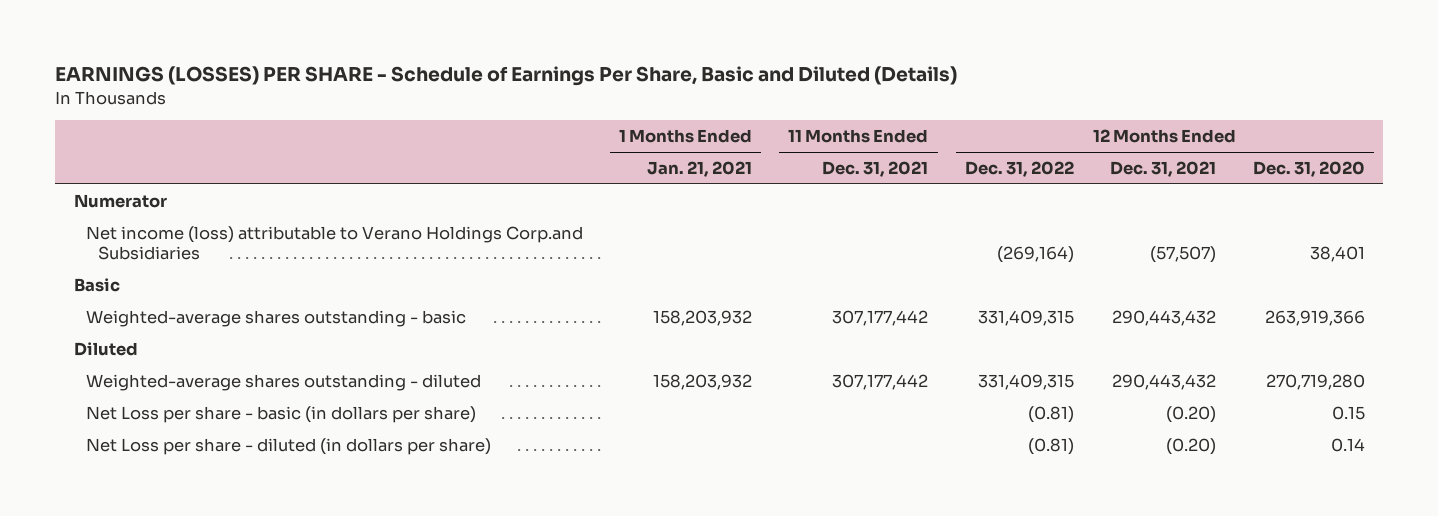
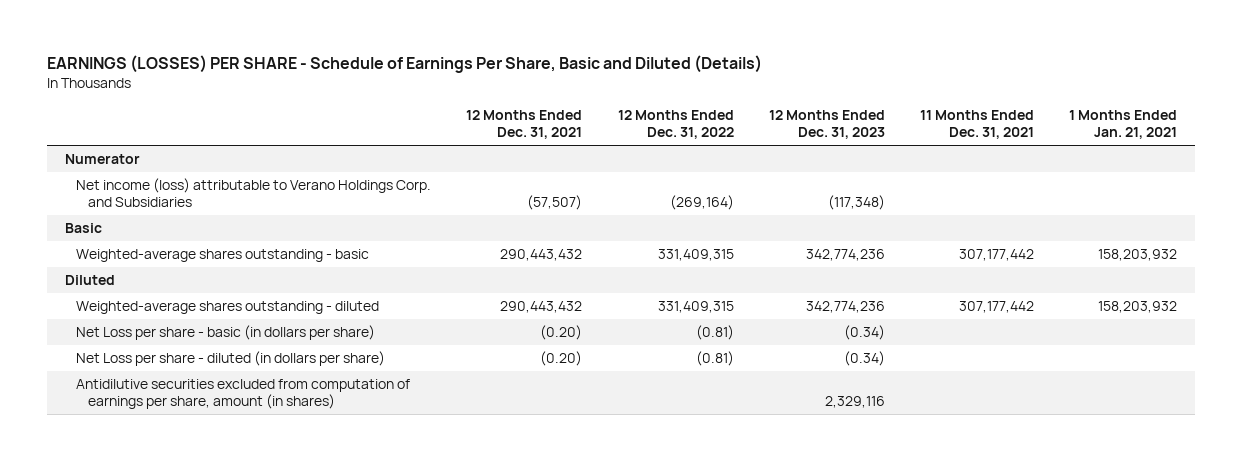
[1252,161,1365,178] Dec. 31, 2020 -> none
none -> [768,110,885,140] 12 Months Ended Dec. 31, 2023
[85,225,583,261] Net income (loss) attributable to Verano Holdings Corp.and Subsidiaries -> [76,178,432,208] Net income (loss) attributable to Verano Holdings Corp. and Subsidiaries
none -> [76,379,411,410] Antidilutive securities excluded from computation of earnings per share, amount (in shares)

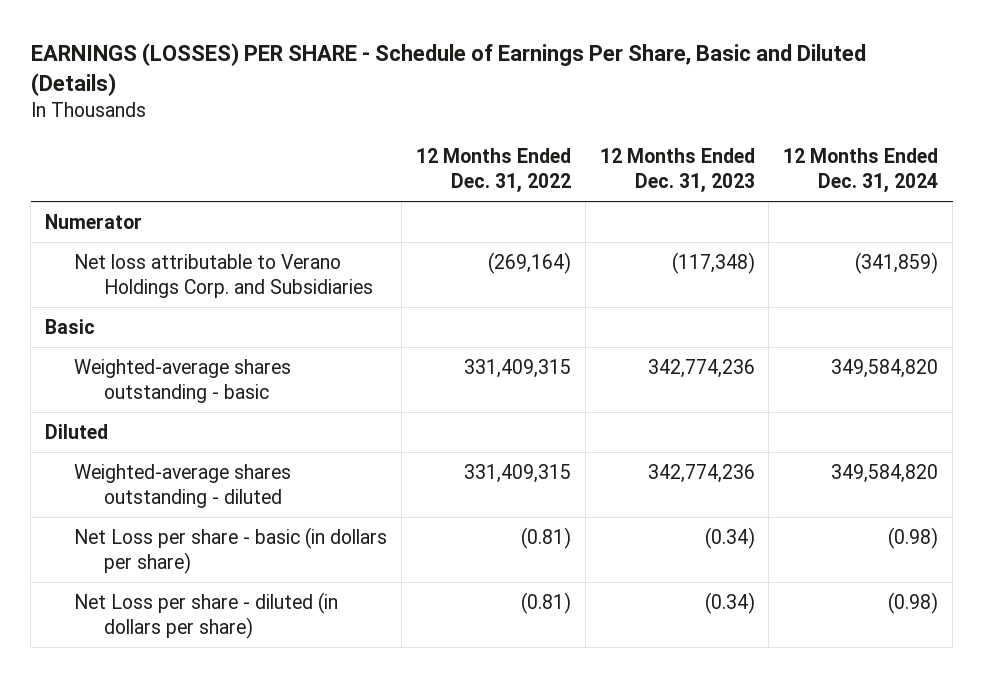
[466,110,583,140] 12 Months Ended Dec. 31, 2021 -> none
[920,110,1035,140] 11 Months Ended Dec. 31, 2021 -> none
[1069,110,1178,140] 1 Months Ended Jan. 21, 2021 -> none
none -> [783,148,939,193] 12 Months Ended Dec. 31, 2024
[76,178,432,208] Net income (loss) attributable to Verano Holdings Corp. and Subsidiaries -> [74,253,373,298] Net loss attributable to Verano Holdings Corp. and Subsidiaries
[76,379,411,410] Antidilutive securities excluded from computation of earnings per share, amount (in shares) -> none

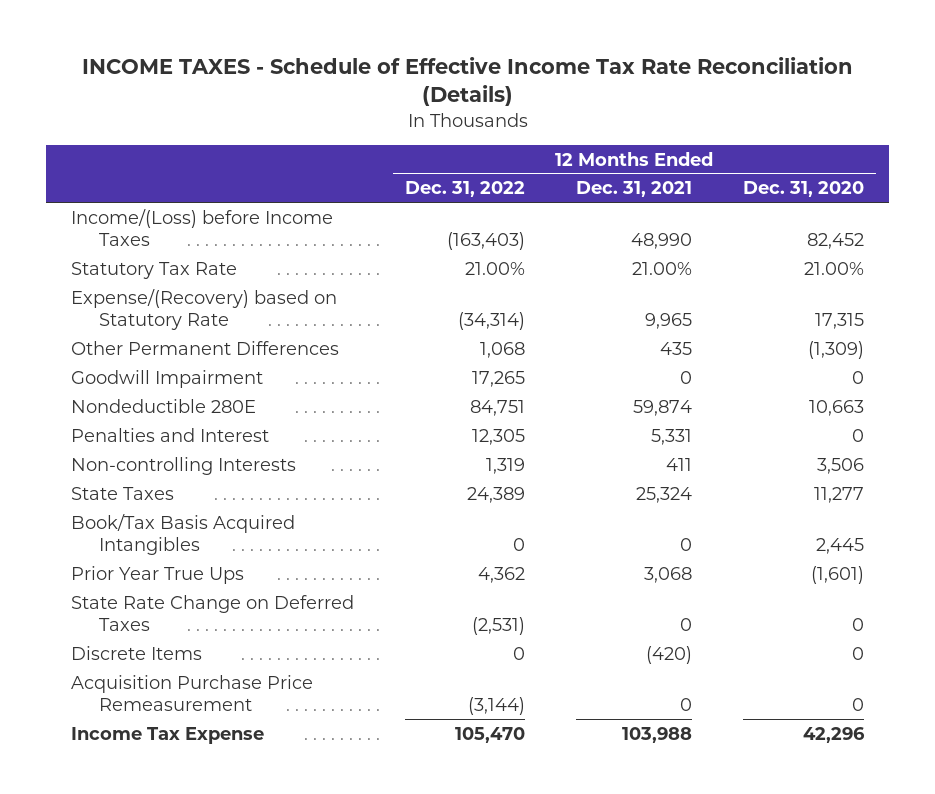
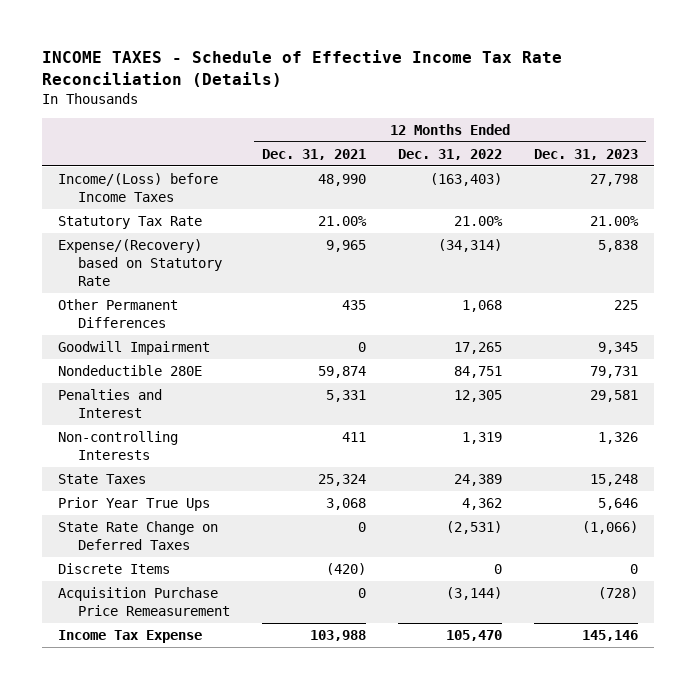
[742,181,864,198] Dec. 31, 2020 -> none
none -> [534,148,639,160] Dec. 31, 2023
[71,513,296,555] Book/Tax Basis Acquired Intangibles -> none

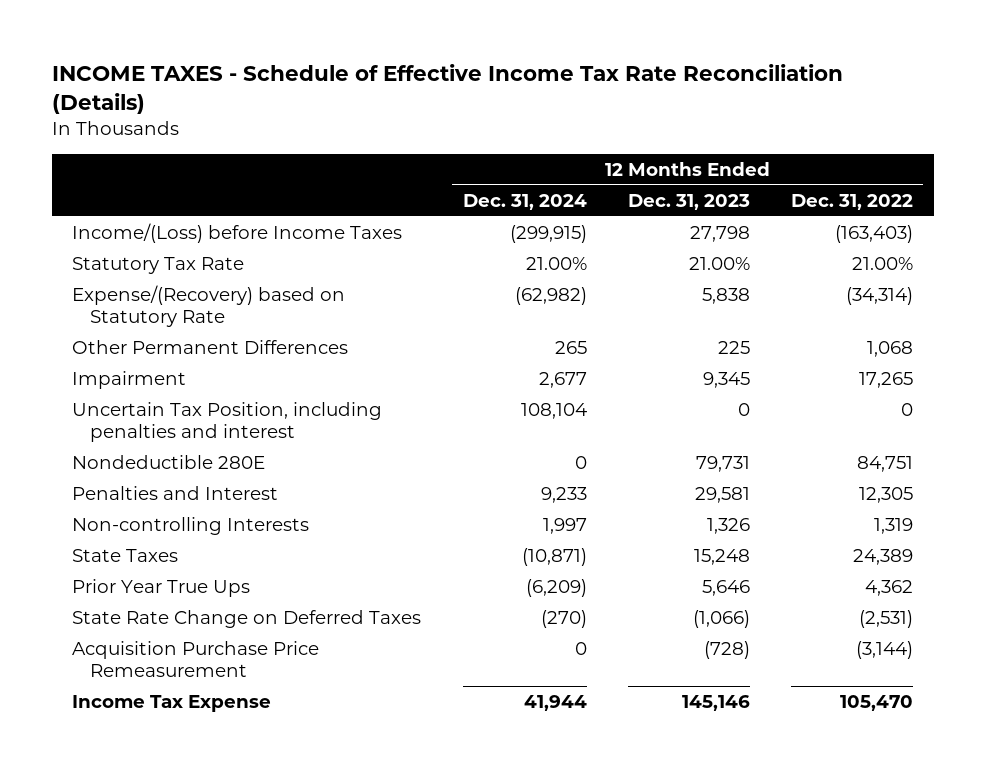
[261,148,366,160] Dec. 31, 2021 -> none
none -> [462,193,587,210] Dec. 31, 2024
[57,341,210,356] Goodwill Impairment -> [72,371,187,390] Impairment
none -> [72,402,383,442] Uncertain Tax Position, including penalties and interest
[57,563,170,575] Discrete Items -> none

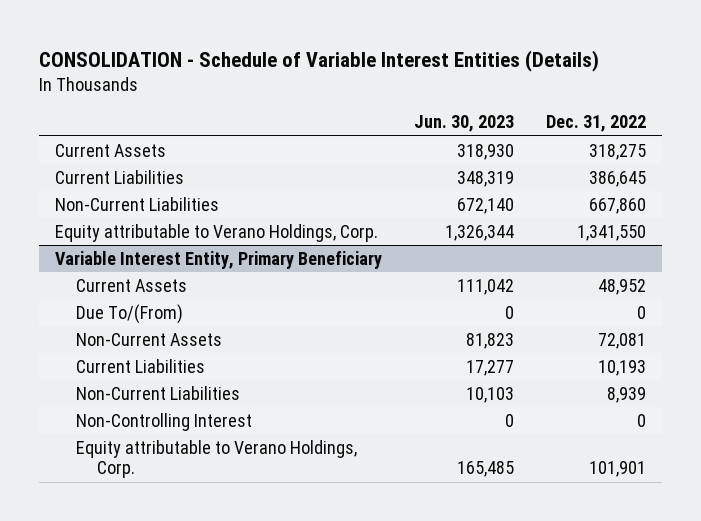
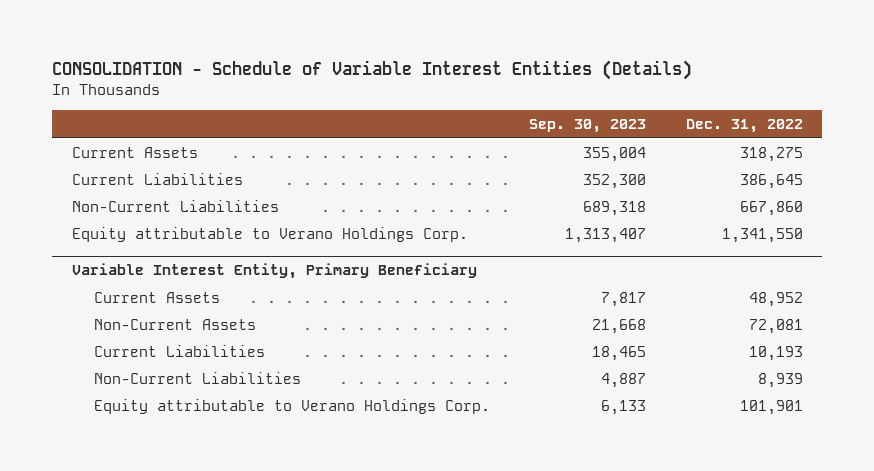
[414,115,515,133] Jun. 30, 2023 -> none
none -> [529,119,647,134] Sep. 30, 2023
[55,223,379,242] Equity attributable to Verano Holdings, Corp. -> [71,226,468,242] Equity attributable to Verano Holdings Corp.
[75,303,183,324] Due To/(From) -> none
[75,412,252,431] Non-Controlling Interest -> none
[75,439,357,479] Equity attributable to Verano Holdings, Corp. -> [94,398,491,414] Equity attributable to Verano Holdings Corp.

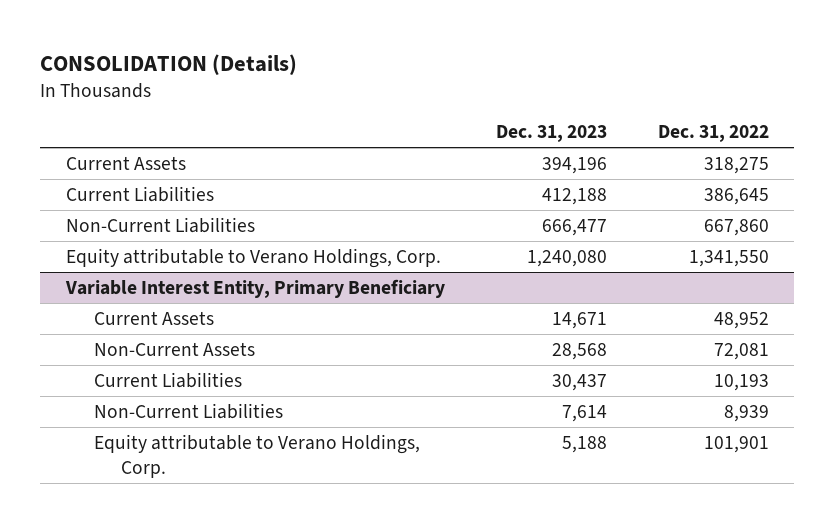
[52,60,693,81] CONSOLIDATION - Schedule of Variable Interest Entities (Details) -> [40,53,298,75] CONSOLIDATION (Details)
[529,119,647,134] Sep. 30, 2023 -> none
none -> [495,125,607,143] Dec. 31, 2023
[71,226,468,242] Equity attributable to Verano Holdings Corp. -> [65,248,441,269] Equity attributable to Verano Holdings, Corp.
[94,398,491,414] Equity attributable to Verano Holdings Corp. -> [93,434,420,479] Equity attributable to Verano Holdings, Corp.

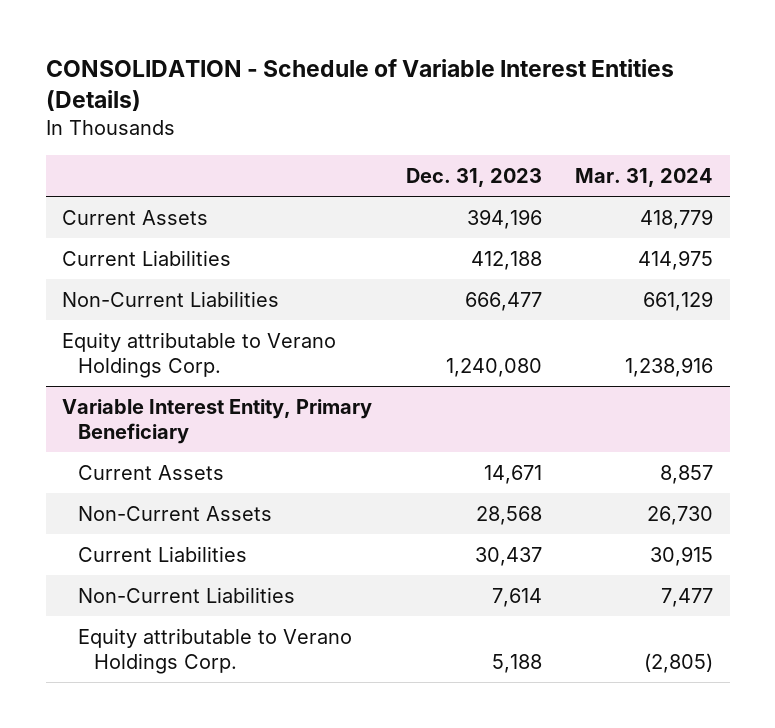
[40,53,298,75] CONSOLIDATION (Details) -> [45,58,674,112] CONSOLIDATION - Schedule of Variable Interest Entities (Details)
[657,125,769,143] Dec. 31, 2022 -> none
none -> [574,168,713,188] Mar. 31, 2024
[65,248,441,269] Equity attributable to Verano Holdings, Corp. -> [62,331,337,378] Equity attributable to Verano Holdings Corp.
[93,434,420,479] Equity attributable to Verano Holdings, Corp. -> [78,627,353,674] Equity attributable to Verano Holdings Corp.

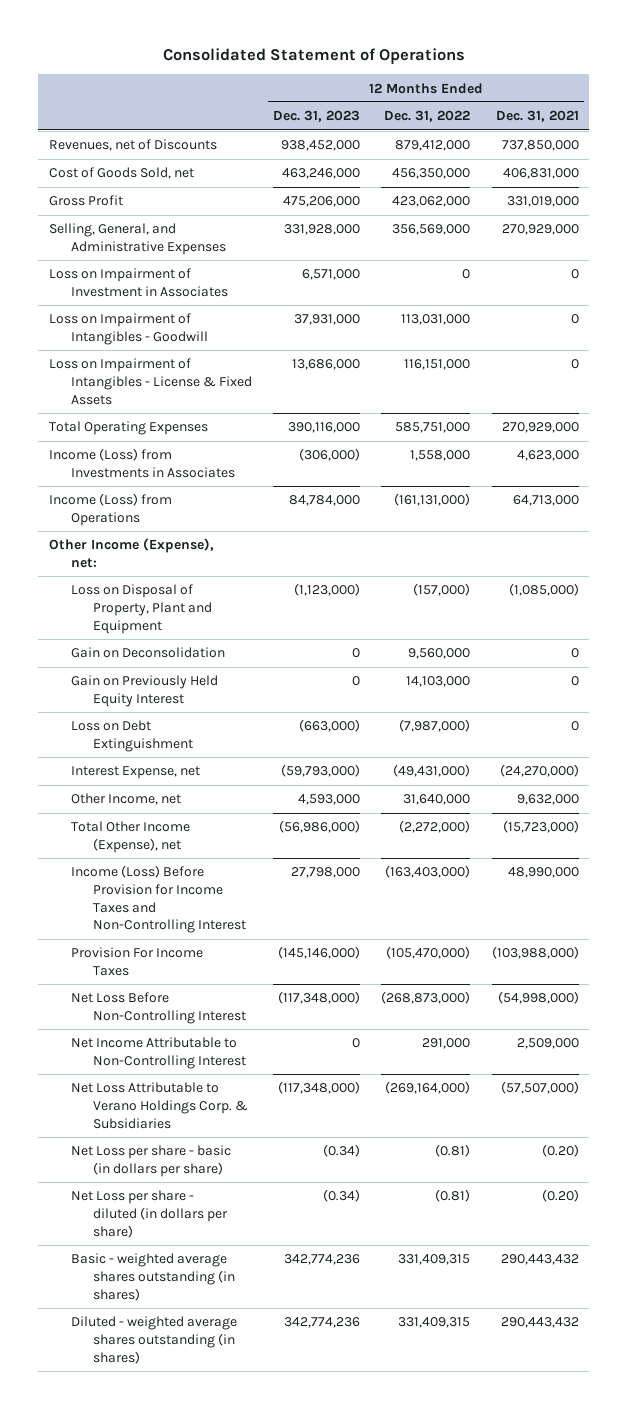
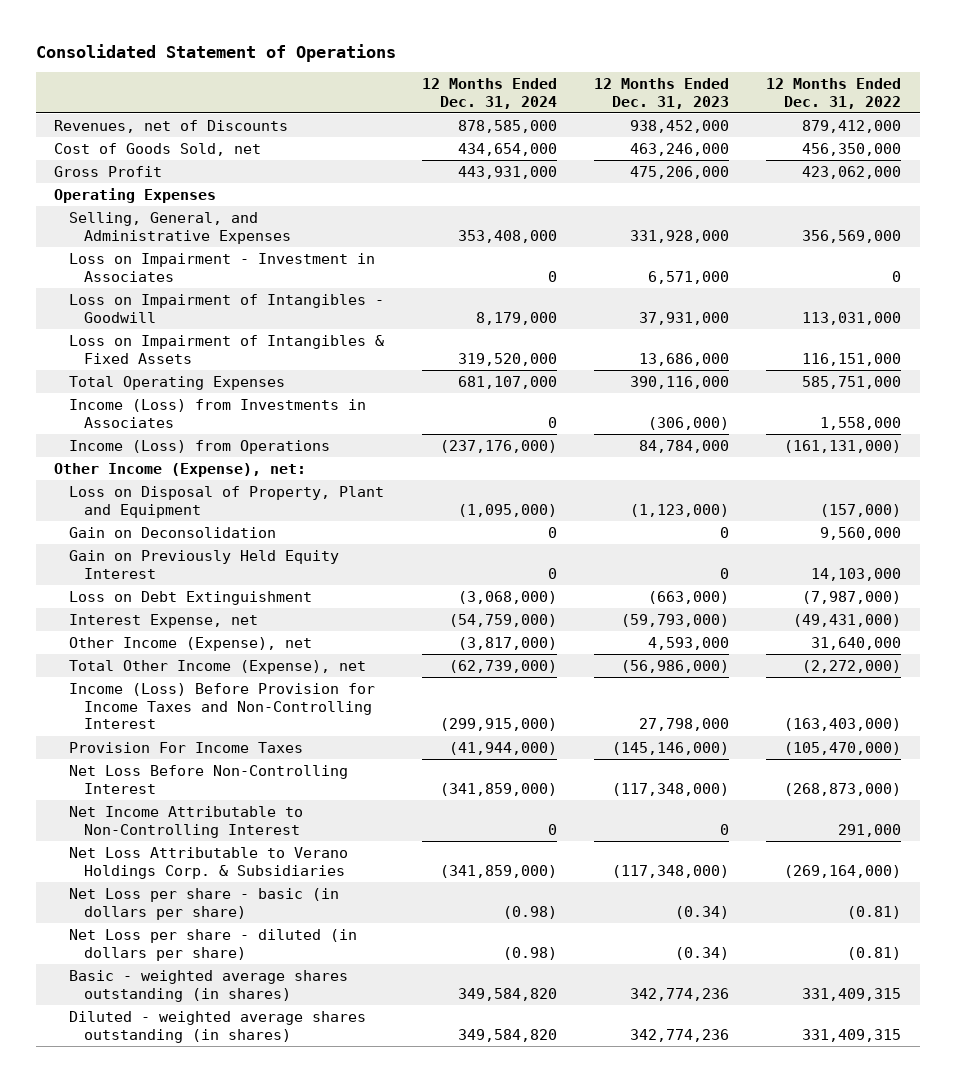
[495,110,579,123] Dec. 31, 2021 -> none
none -> [421,77,557,109] 12 Months Ended Dec. 31, 2024
none -> [54,187,217,203] Operating Expenses
[48,268,228,297] Loss on Impairment of Investment in Associates -> [69,252,376,282] Loss on Impairment - Investment in Associates
[48,358,252,405] Loss on Impairment of Intangibles - License & Fixed Assets -> [69,334,385,364] Loss on Impairment of Intangibles & Fixed Assets
[70,793,181,806] Other Income, net -> [69,636,313,651] Other Income (Expense), net

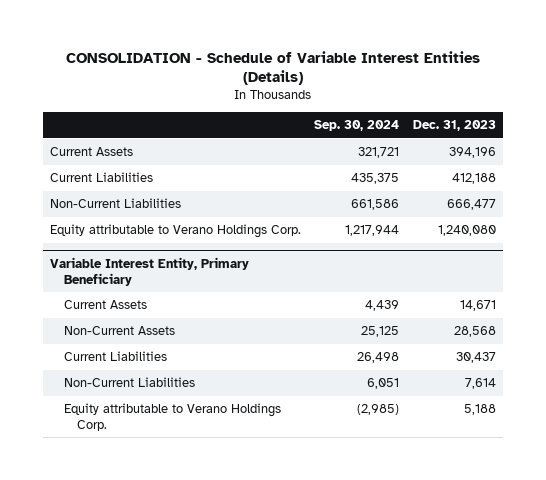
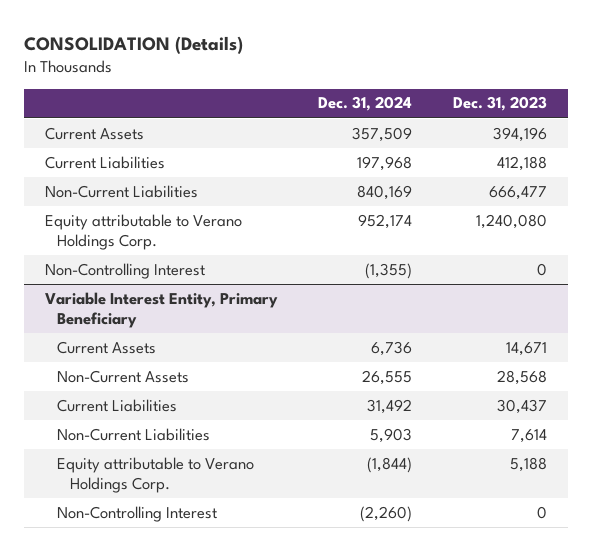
[65,50,480,86] CONSOLIDATION - Schedule of Variable Interest Entities (Details) -> [24,35,244,54] CONSOLIDATION (Details)
[314,120,400,132] Sep. 30, 2024 -> none
none -> [318,96,413,112] Dec. 31, 2024
none -> [45,262,206,279] Non-Controlling Interest
none -> [57,505,218,522] Non-Controlling Interest

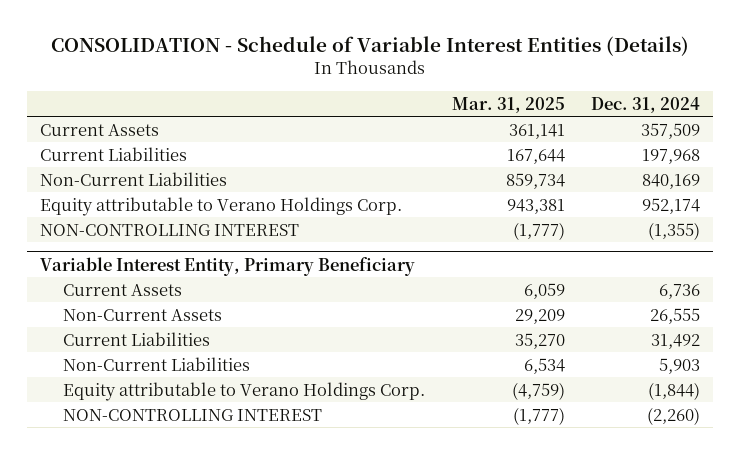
[24,35,244,54] CONSOLIDATION (Details) -> [50,36,689,57] CONSOLIDATION - Schedule of Variable Interest Entities (Details)
[453,96,548,112] Dec. 31, 2023 -> none
none -> [451,96,565,113] Mar. 31, 2025
[45,262,206,279] Non-Controlling Interest -> [39,223,299,236] NON-CONTROLLING INTEREST
[57,505,218,522] Non-Controlling Interest -> [63,408,323,421] NON-CONTROLLING INTEREST

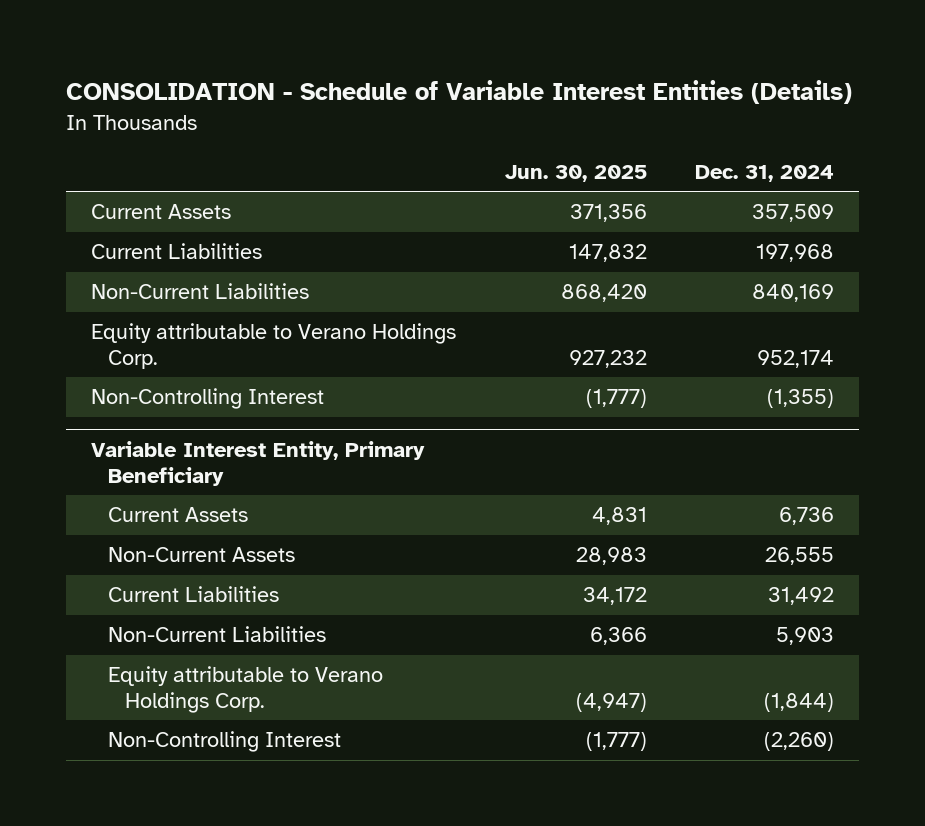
[451,96,565,113] Mar. 31, 2025 -> none
none -> [504,164,647,182] Jun. 30, 2025
[39,223,299,236] NON-CONTROLLING INTEREST -> [90,388,324,410] Non-Controlling Interest
[63,408,323,421] NON-CONTROLLING INTEREST -> [108,731,342,753] Non-Controlling Interest

